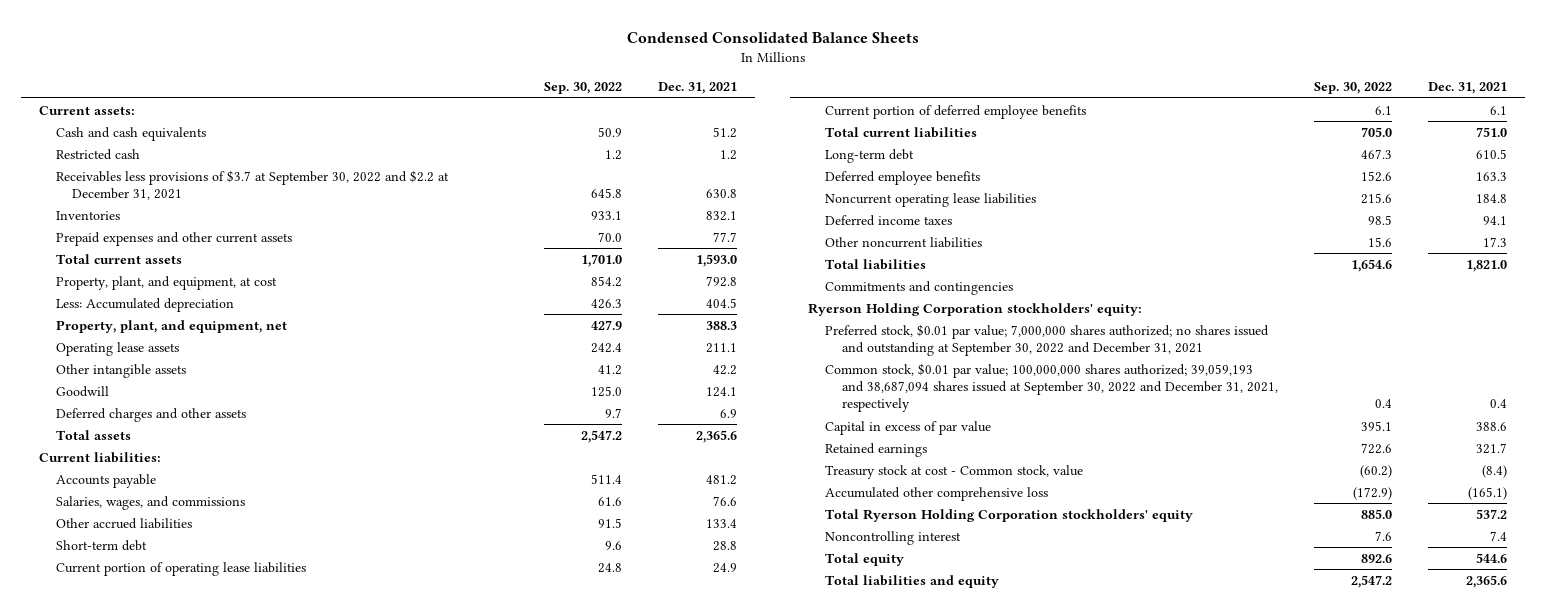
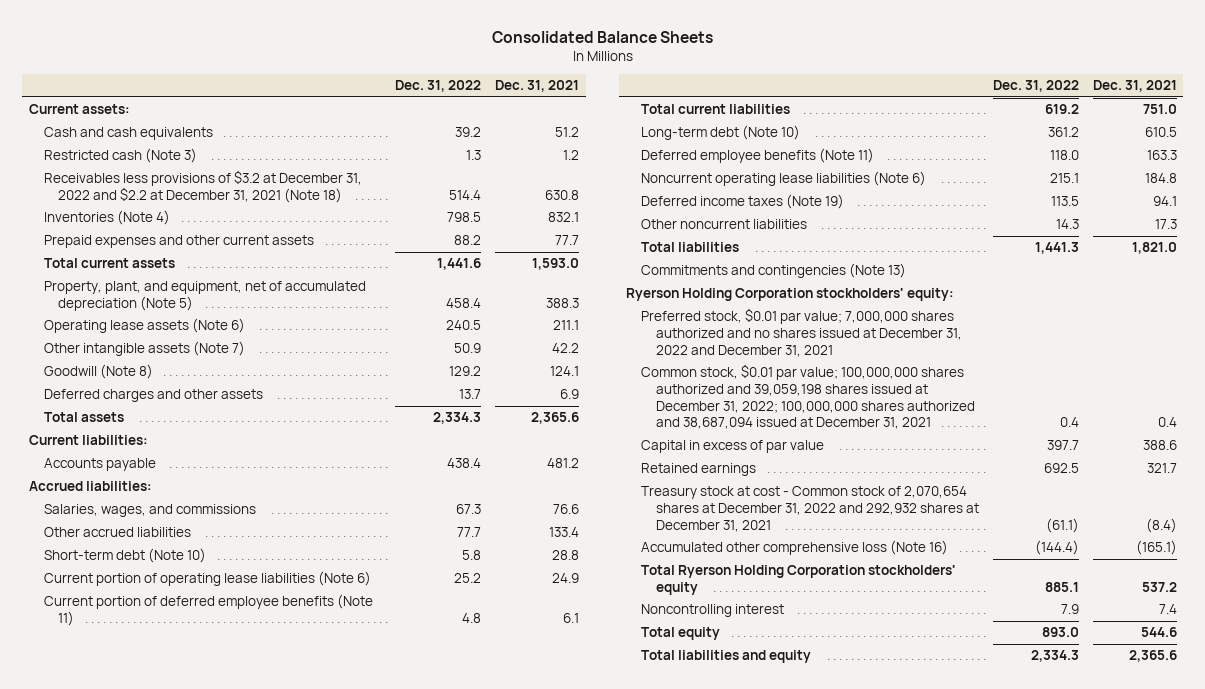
[626,31,919,43] Condensed Consolidated Balance Sheets -> [491,30,713,43] Consolidated Balance Sheets
[544,82,623,95] Sep. 30, 2022 -> none
none -> [395,80,482,93] Dec. 31, 2022
[55,148,140,160] Restricted cash -> [43,148,197,164] Restricted cash (Note 3)
[55,169,449,200] Receivables less provisions of $3.7 at September 30, 2022 and $2.2 at December 31, 2021 -> [43,170,362,203] Receivables less provisions of $3.2 at December 31, 2022 and $2.2 at December 31, 2021 (Note 18)
[55,210,120,220] Inventories -> [43,210,170,226] Inventories (Note 4)
[55,275,277,290] Property, plant, and equipment, at cost -> none
[55,297,234,312] Less: Accumulated depreciation -> none
[55,319,287,333] Property, plant, and equipment, net -> [43,281,366,311] Property, plant, and equipment, net of accumulated depreciation (Note 5)
[55,341,179,356] Operating lease assets -> [43,318,245,334] Operating lease assets (Note 6)
[55,363,186,378] Other intangible assets -> [43,341,245,357] Other intangible assets (Note 7)
[55,385,109,397] Goodwill -> [43,364,153,380] Goodwill (Note 8)
none -> [28,481,152,492] Accrued liabilities:
[55,539,147,551] Short-term debt -> [43,548,206,564] Short-term debt (Note 10)
[55,561,306,576] Current portion of operating lease liabilities -> [43,571,371,587] Current portion of operating lease liabilities (Note 6)
[825,104,1087,119] Current portion of deferred employee benefits -> [43,594,373,626] Current portion of deferred employee benefits (Note 11)
[825,148,915,163] Long-term debt -> [641,125,801,141] Long-term debt (Note 10)
[825,170,981,185] Deferred employee benefits -> [641,148,875,164] Deferred employee benefits (Note 11)
[825,192,1037,207] Noncurrent operating lease liabilities -> [641,171,927,187] Noncurrent operating lease liabilities (Note 6)
[825,214,953,226] Deferred income taxes -> [641,194,845,210] Deferred income taxes (Note 19)
[825,280,1014,295] Commitments and contingencies -> [641,263,907,279] Commitments and contingencies (Note 13)
[825,323,1270,356] Preferred stock, $0.01 par value; 7,000,000 shares authorized; no shares issued and outstanding at September 30, 2022 and December 31, 2021 -> [641,308,962,357] Preferred stock, $0.01 par value; 7,000,000 shares authorized and no shares issued at December 31, 2022 and December 31, 2021
[825,362,1278,413] Common stock, $0.01 par value; 100,000,000 shares authorized; 39,059,193 and 38,687,094 shares issued at September 30, 2022 and December 31, 2021, respectively -> [641,364,975,430] Common stock, $0.01 par value; 100,000,000 shares authorized and 39,059,198 shares issued at December 31, 2022; 100,000,000 shares authorized and 38,687,094 issued at December 31, 2021
[825,464,1084,479] Treasury stock at cost - Common stock, value -> [641,486,979,532] Treasury stock at cost - Common stock of 2,070,654 shares at December 31, 2022 and 292,932 shares at December 31, 2021
[825,486,1049,501] Accumulated other comprehensive loss -> [641,540,949,556] Accumulated other comprehensive loss (Note 16)

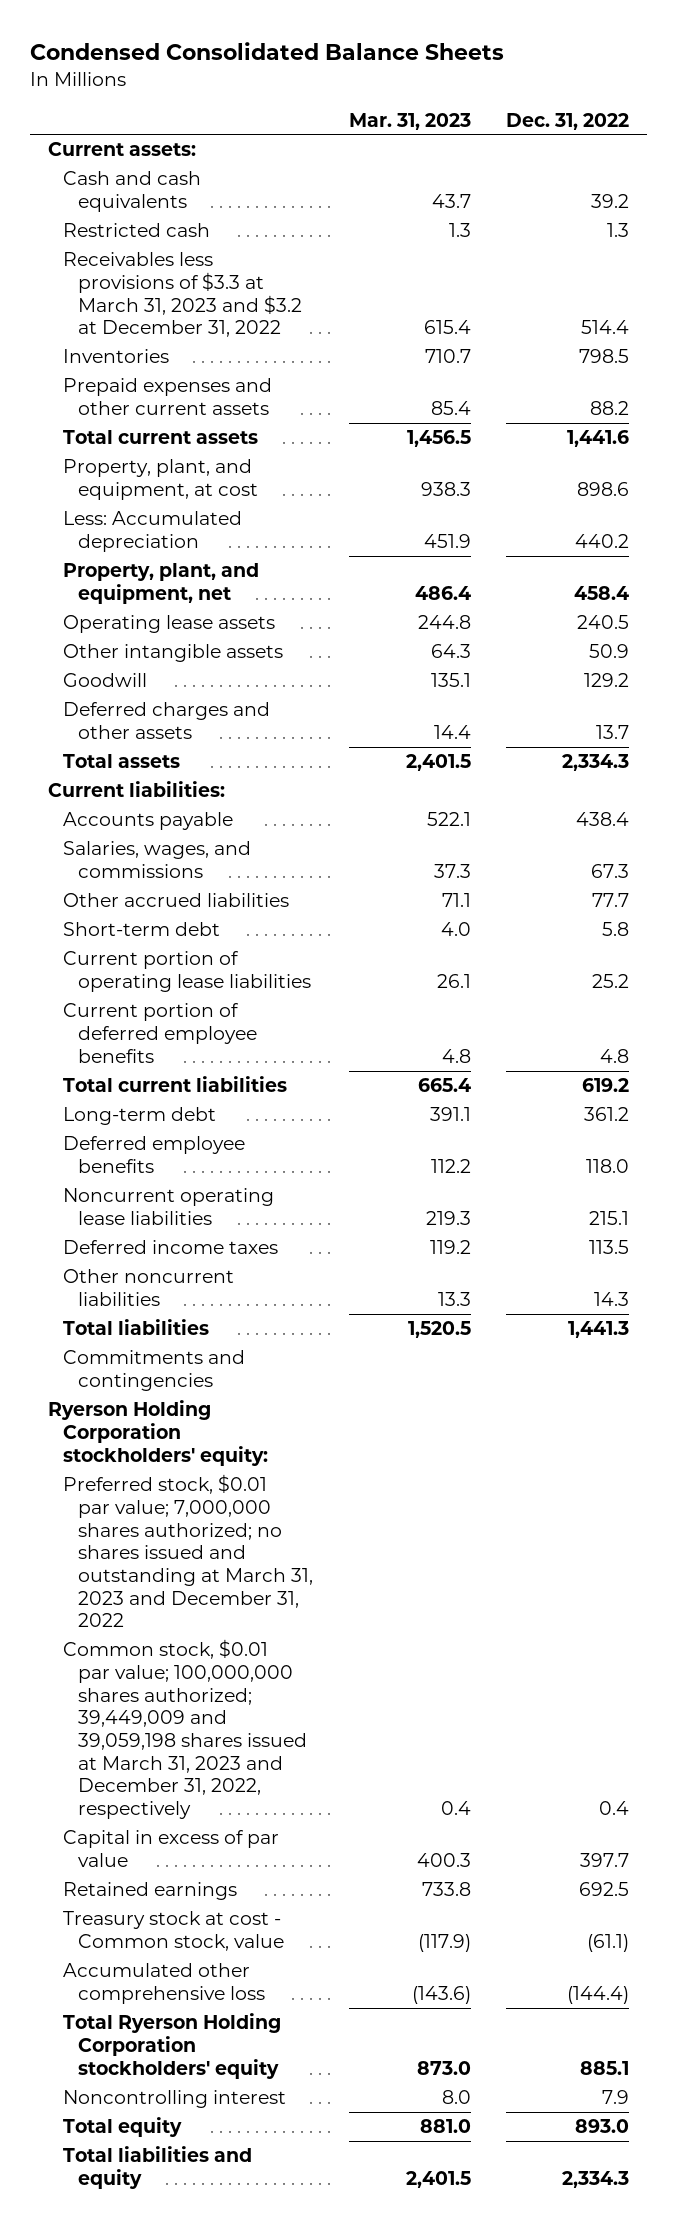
[491,30,713,43] Consolidated Balance Sheets -> [30,41,505,60] Condensed Consolidated Balance Sheets
[495,80,580,93] Dec. 31, 2021 -> none
none -> [348,112,471,130] Mar. 31, 2023
[43,148,197,164] Restricted cash (Note 3) -> [62,223,210,238] Restricted cash
[43,170,362,203] Receivables less provisions of $3.2 at December 31, 2022 and $2.2 at December 31, 2021 (Note 18) -> [62,252,302,338] Receivables less provisions of $3.3 at March 31, 2023 and $3.2 at December 31, 2022
[43,210,170,226] Inventories (Note 4) -> [62,349,169,364] Inventories
none -> [62,459,258,501] Property, plant, and equipment, at cost
none -> [62,511,242,553] Less: Accumulated depreciation
[43,281,366,311] Property, plant, and equipment, net of accumulated depreciation (Note 5) -> [62,563,259,605] Property, plant, and equipment, net
[43,318,245,334] Operating lease assets (Note 6) -> [62,615,275,634] Operating lease assets
[43,341,245,357] Other intangible assets (Note 7) -> [62,644,283,663] Other intangible assets
[43,364,153,380] Goodwill (Note 8) -> [62,673,147,688] Goodwill
[28,481,152,492] Accrued liabilities: -> none
[43,548,206,564] Short-term debt (Note 10) -> [62,922,220,937] Short-term debt
[43,571,371,587] Current portion of operating lease liabilities (Note 6) -> [62,951,311,993] Current portion of operating lease liabilities
[43,594,373,626] Current portion of deferred employee benefits (Note 11) -> [62,1003,257,1063] Current portion of deferred employee benefits
[641,125,801,141] Long-term debt (Note 10) -> [62,1107,216,1126] Long-term debt
[641,148,875,164] Deferred employee benefits (Note 11) -> [62,1136,245,1174] Deferred employee benefits
[641,171,927,187] Noncurrent operating lease liabilities (Note 6) -> [62,1188,274,1226] Noncurrent operating lease liabilities
[641,194,845,210] Deferred income taxes (Note 19) -> [62,1240,278,1255] Deferred income taxes
[641,263,907,279] Commitments and contingencies (Note 13) -> [62,1350,245,1392] Commitments and contingencies
[641,308,962,357] Preferred stock, $0.01 par value; 7,000,000 shares authorized and no shares issued at December 31, 2022 and December 31, 2021 -> [62,1474,313,1628] Preferred stock, $0.01 par value; 7,000,000 shares authorized; no shares issued and outstanding at March 31, 2023 and December 31, 2022
[641,364,975,430] Common stock, $0.01 par value; 100,000,000 shares authorized and 39,059,198 shares issued at December 31, 2022; 100,000,000 shares authorized and 38,687,094 issued at December 31, 2021 -> [62,1639,307,1820] Common stock, $0.01 par value; 100,000,000 shares authorized; 39,449,009 and 39,059,198 shares issued at March 31, 2023 and December 31, 2022, respectively
[641,486,979,532] Treasury stock at cost - Common stock of 2,070,654 shares at December 31, 2022 and 292,932 shares at December 31, 2021 -> [62,1911,284,1952] Treasury stock at cost - Common stock, value
[641,540,949,556] Accumulated other comprehensive loss (Note 16) -> [62,1963,265,2005] Accumulated other comprehensive loss

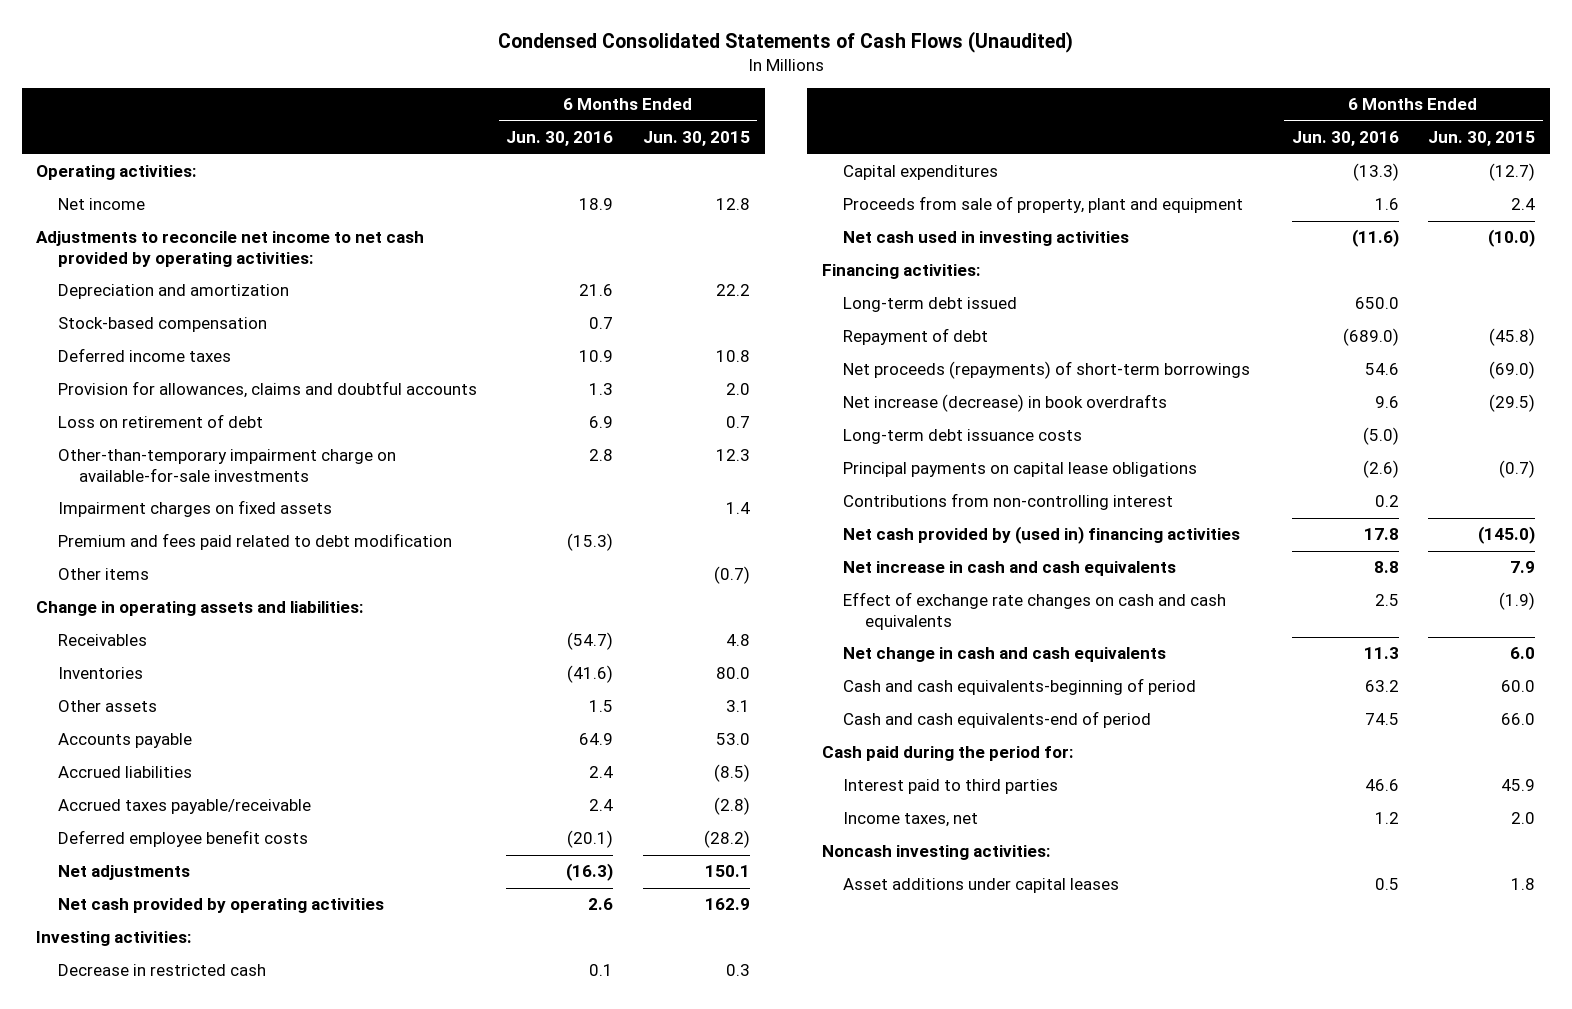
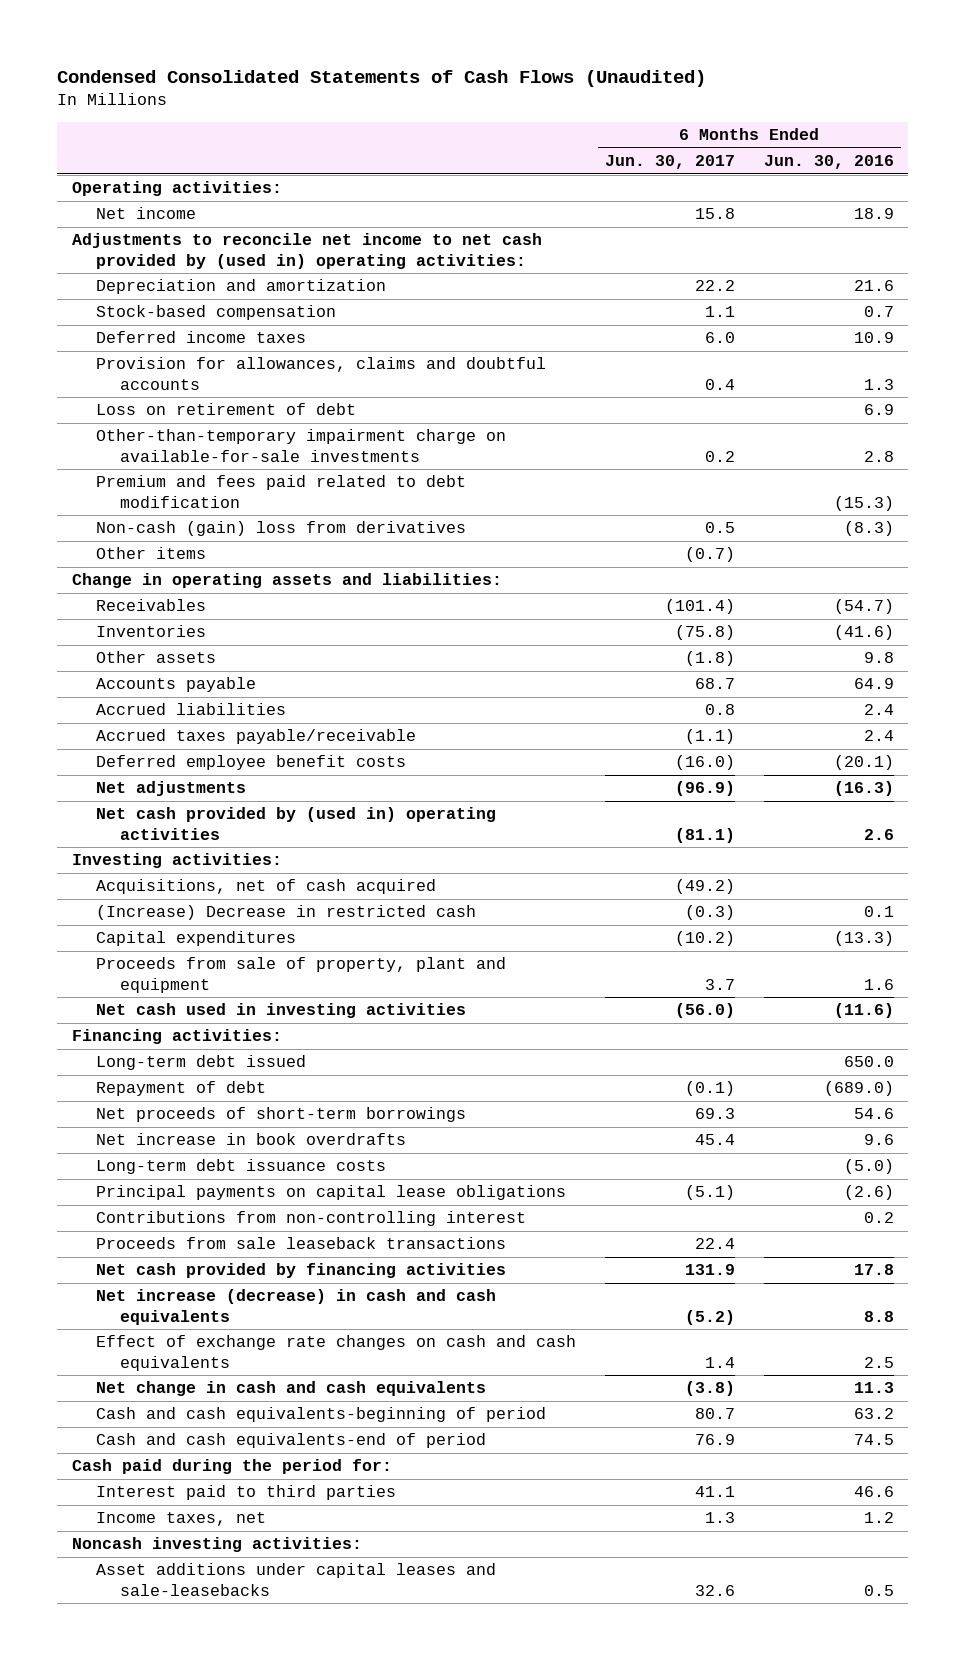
[642,131,750,147] Jun. 30, 2015 -> none
none -> [604,155,735,170] Jun. 30, 2017
[36,231,425,267] Adjustments to reconcile net income to net cash provided by operating activities: -> [71,233,542,269] Adjustments to reconcile net income to net cash provided by (used in) operating activities:
[57,500,332,518] Impairment charges on fixed assets -> none
none -> [95,521,466,537] Non-cash (gain) loss from derivatives
[589,700,614,713] 1.5 -> [863,652,894,664] 9.8
[57,898,384,914] Net cash provided by operating activities -> [95,807,496,840] Net cash provided by (used in) operating activities
none -> [95,879,436,895] Acquisitions, net of cash acquired
[57,964,266,977] Decrease in restricted cash -> [95,905,476,921] (Increase) Decrease in restricted cash
[843,361,1251,380] Net proceeds (repayments) of short-term borrowings -> [95,1107,466,1123] Net proceeds of short-term borrowings
[843,394,1168,413] Net increase (decrease) in book overdrafts -> [95,1133,406,1146] Net increase in book overdrafts
none -> [95,1237,506,1250] Proceeds from sale leaseback transactions
[843,526,1241,545] Net cash provided by (used in) financing activities -> [95,1263,506,1279] Net cash provided by financing activities
[843,561,1177,577] Net increase in cash and cash equivalents -> [95,1289,496,1325] Net increase (decrease) in cash and cash equivalents
[843,878,1120,894] Asset additions under capital leases -> [95,1563,496,1596] Asset additions under capital leases and sale-leasebacks

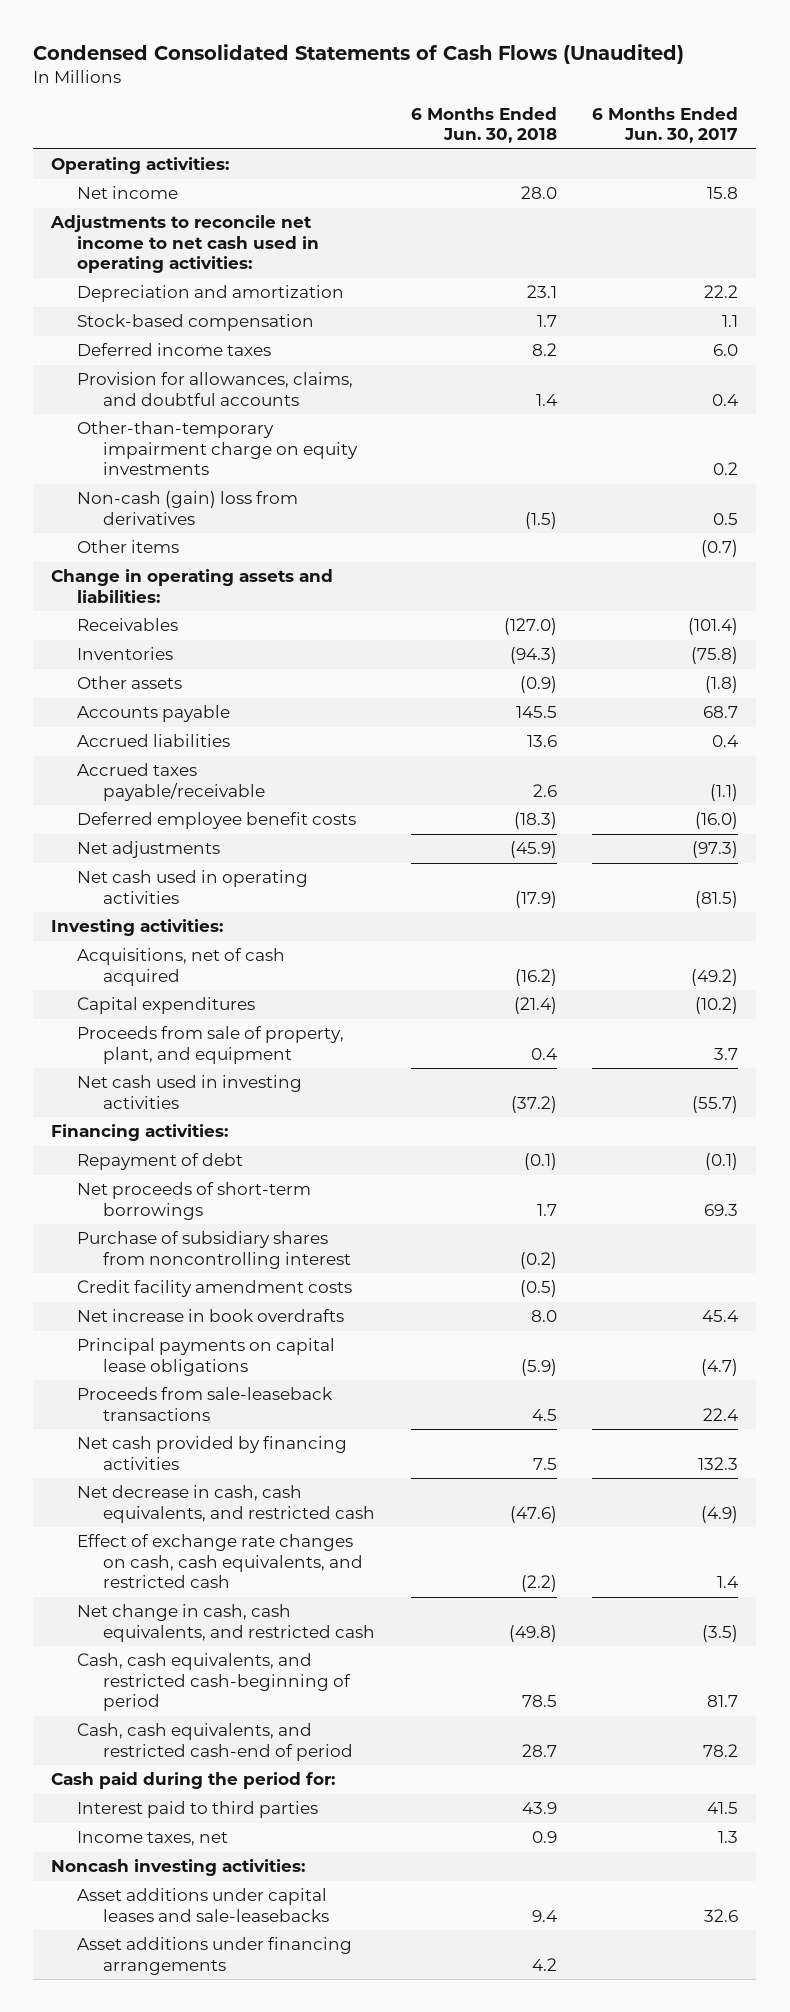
[763,155,894,170] Jun. 30, 2016 -> none
none -> [410,106,557,144] 6 Months Ended Jun. 30, 2018
[71,233,542,269] Adjustments to reconcile net income to net cash provided by (used in) operating activities: -> [50,215,320,274] Adjustments to reconcile net income to net cash used in operating activities:
[95,403,356,416] Loss on retirement of debt -> none
[95,475,466,508] Premium and fees paid related to debt modification -> none
[95,357,546,390] Provision for allowances, claims and doubtful accounts -> [77,372,354,406] Provision for allowances, claims, and doubtful accounts
[95,429,506,462] Other-than-temporary impairment charge on available-for-sale investments -> [77,421,358,476] Other-than-temporary impairment charge on equity investments
[704,704,735,716] 0.8 -> [712,735,739,748] 0.4
[674,781,735,797] (96.9) -> [692,841,739,859] (97.3)
[95,807,496,840] Net cash provided by (used in) operating activities -> [77,870,309,904] Net cash used in operating activities
[674,827,735,843] (81.1) -> [695,890,739,908] (81.5)
[95,905,476,921] (Increase) Decrease in restricted cash -> none
[95,957,506,993] Proceeds from sale of property, plant and equipment -> [77,1026,345,1064] Proceeds from sale of property, plant, and equipment
[674,1003,735,1019] (56.0) -> [692,1095,739,1113] (55.7)
[95,1055,306,1071] Long-term debt issued -> none
none -> [77,1231,351,1269] Purchase of subsidiary shares from noncontrolling interest
none -> [77,1280,353,1298] Credit facility amendment costs
[95,1159,386,1175] Long-term debt issuance costs -> none
[95,1211,526,1227] Contributions from non-controlling interest -> none
[684,1185,735,1201] (5.1) -> [701,1358,739,1376] (4.7)
[95,1237,506,1250] Proceeds from sale leaseback transactions -> [77,1387,334,1421] Proceeds from sale-leaseback transactions
[684,1264,735,1276] 131.9 -> [698,1456,739,1470] 132.3
[95,1289,496,1325] Net increase (decrease) in cash and cash equivalents -> [77,1485,375,1523] Net decrease in cash, cash equivalents, and restricted cash
[684,1309,735,1325] (5.2) -> [701,1505,739,1523] (4.9)
[95,1335,576,1371] Effect of exchange rate changes on cash and cash equivalents -> [77,1534,363,1589] Effect of exchange rate changes on cash, cash equivalents, and restricted cash
[95,1381,486,1397] Net change in cash and cash equivalents -> [77,1604,375,1642] Net change in cash, cash equivalents, and restricted cash
[684,1381,735,1397] (3.8) -> [702,1624,739,1642] (3.5)
[95,1407,546,1423] Cash and cash equivalents-beginning of period -> [77,1653,351,1712] Cash, cash equivalents, and restricted cash-beginning of period
[694,1408,735,1420] 80.7 -> [707,1695,739,1708] 81.7
[95,1433,486,1449] Cash and cash equivalents-end of period -> [77,1723,353,1761] Cash, cash equivalents, and restricted cash-end of period
[694,1434,735,1446] 76.9 -> [703,1743,739,1757] 78.2
[694,1486,735,1498] 41.1 -> [707,1802,739,1815] 41.5
none -> [77,1937,353,1975] Asset additions under financing arrangements

